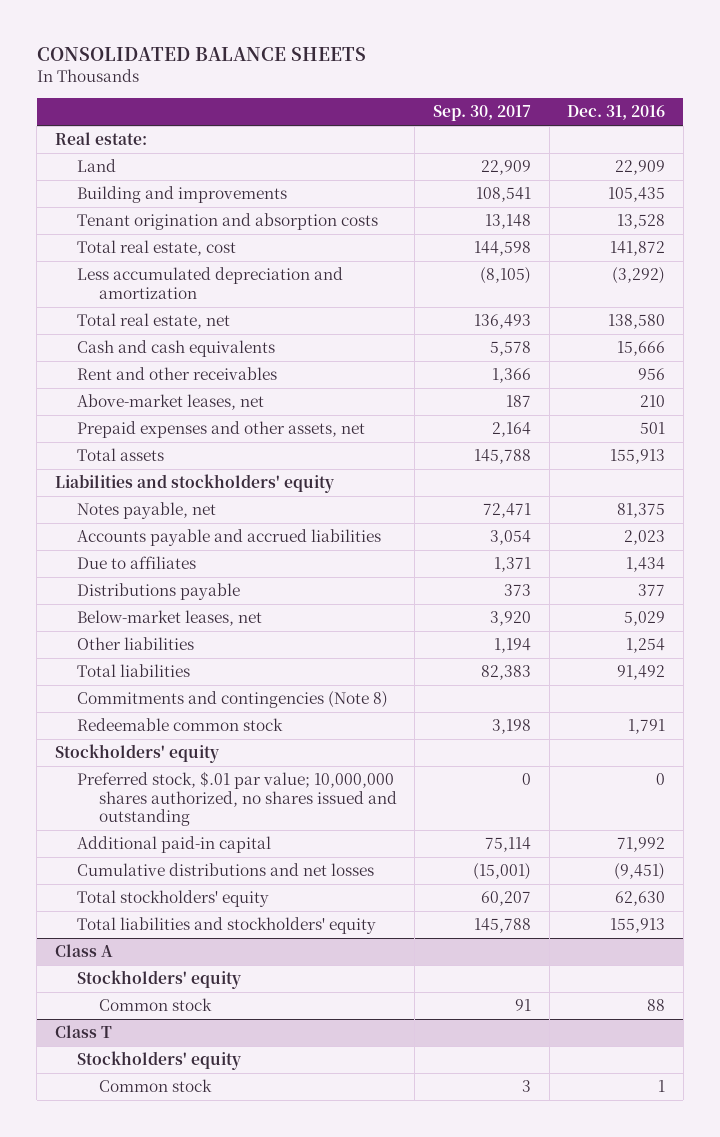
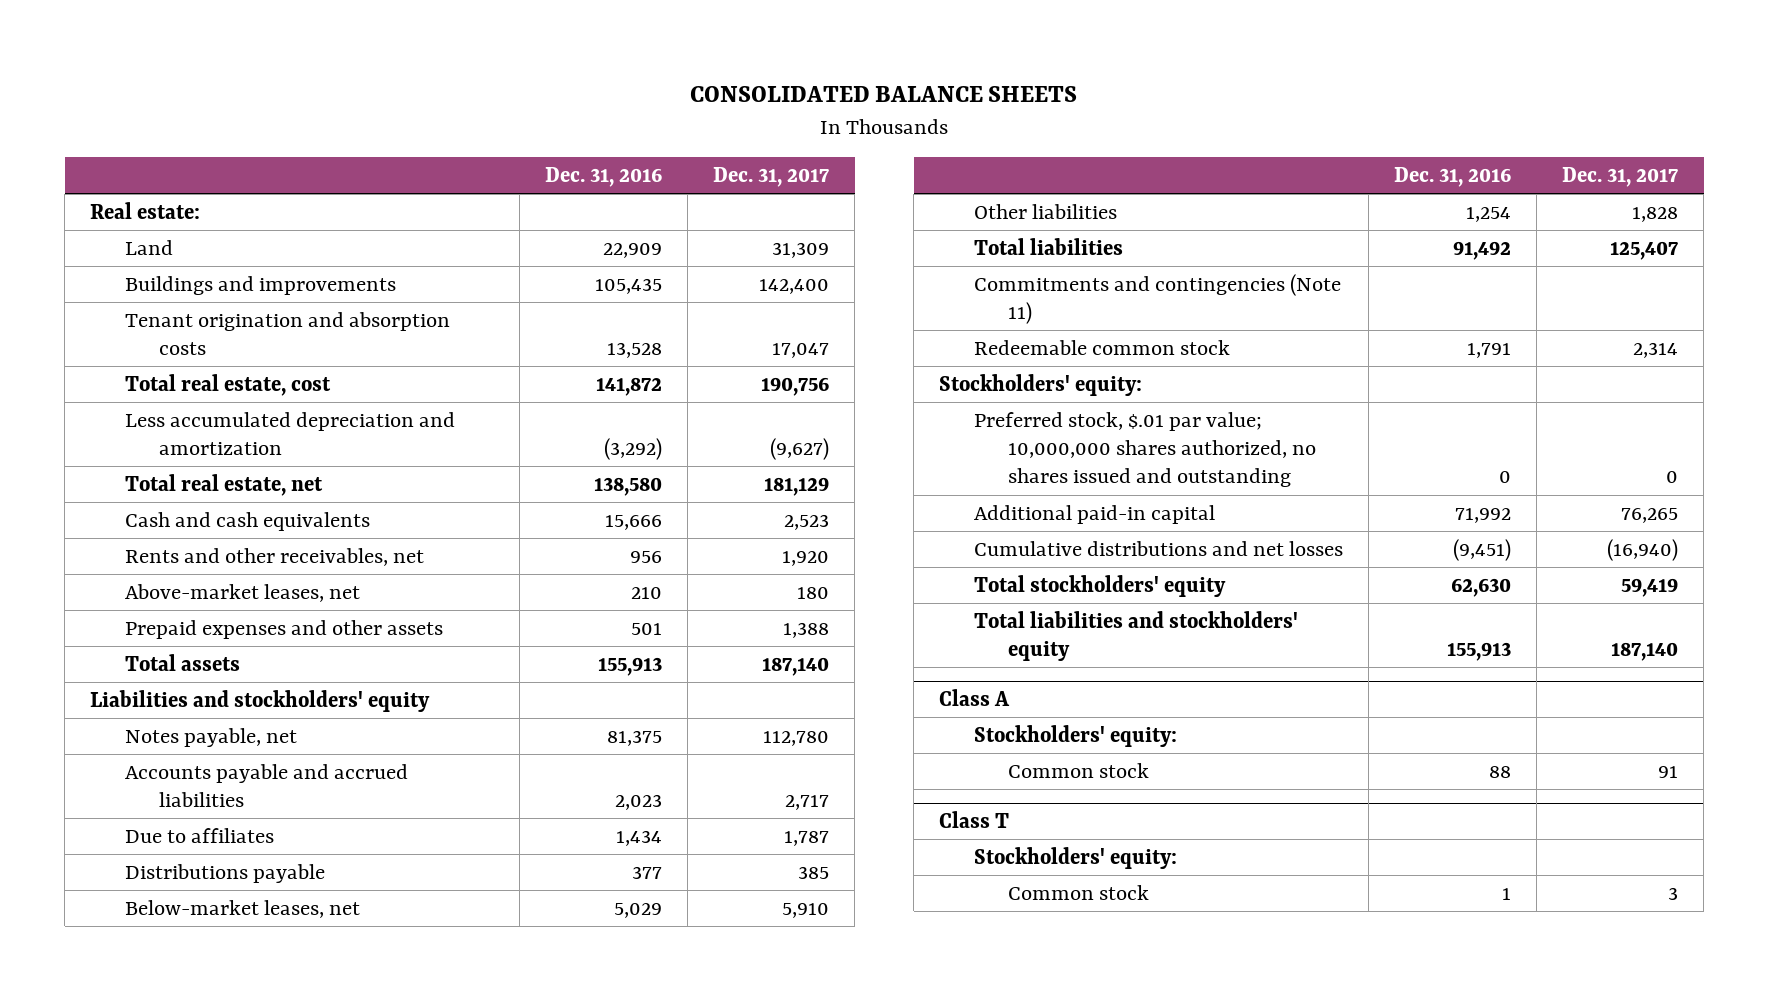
[433,105,532,122] Sep. 30, 2017 -> none
none -> [713,167,830,188] Dec. 31, 2017
[76,186,287,204] Building and improvements -> [124,275,396,295] Buildings and improvements
[76,367,277,381] Rent and other receivables -> [124,547,424,566] Rents and other receivables, net
[76,421,365,439] Prepaid expenses and other assets, net -> [124,619,443,639] Prepaid expenses and other assets
[76,691,388,709] Commitments and contingencies (Note 8) -> [973,273,1341,325] Commitments and contingencies (Note 11)
[54,744,219,764] Stockholders' equity -> [939,373,1143,396] Stockholders' equity:
[76,970,241,990] Stockholders' equity -> [973,724,1177,747] Stockholders' equity:
[76,1051,241,1071] Stockholders' equity -> [973,846,1177,869] Stockholders' equity:

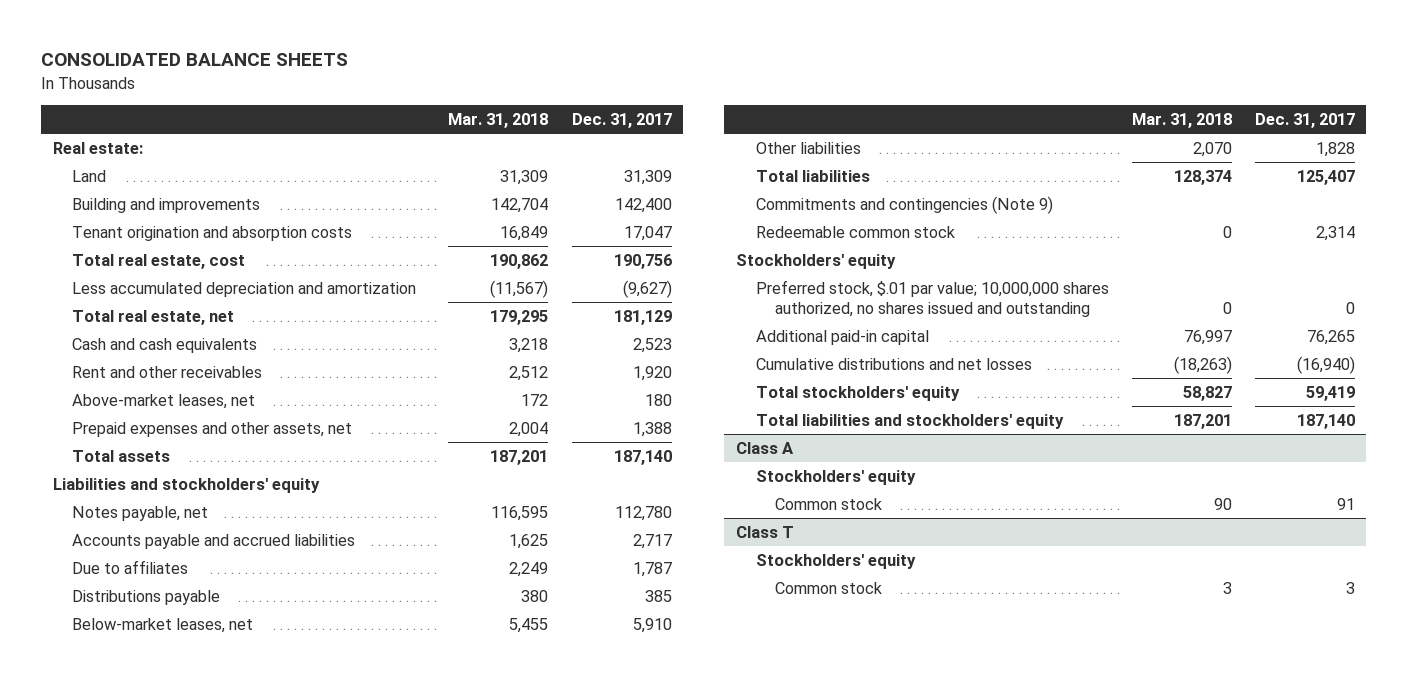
[544,167,662,188] Dec. 31, 2016 -> none
none -> [448,113,549,129] Mar. 31, 2018
[124,275,396,295] Buildings and improvements -> [72,197,261,213] Building and improvements
[124,547,424,566] Rents and other receivables, net -> [72,365,263,378] Rent and other receivables
[124,619,443,639] Prepaid expenses and other assets -> [72,421,353,437] Prepaid expenses and other assets, net
[973,273,1341,325] Commitments and contingencies (Note 11) -> [755,195,1053,214] Commitments and contingencies (Note 9)
[939,373,1143,396] Stockholders' equity: -> [735,253,896,269] Stockholders' equity
[973,724,1177,747] Stockholders' equity: -> [755,469,916,485] Stockholders' equity
[973,846,1177,869] Stockholders' equity: -> [755,553,916,569] Stockholders' equity

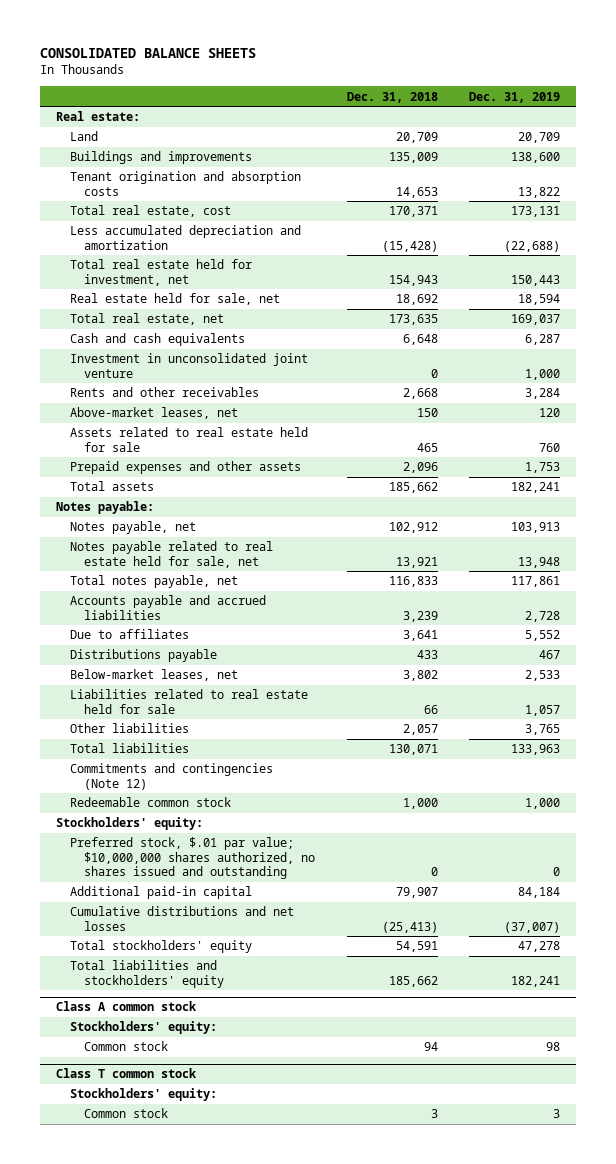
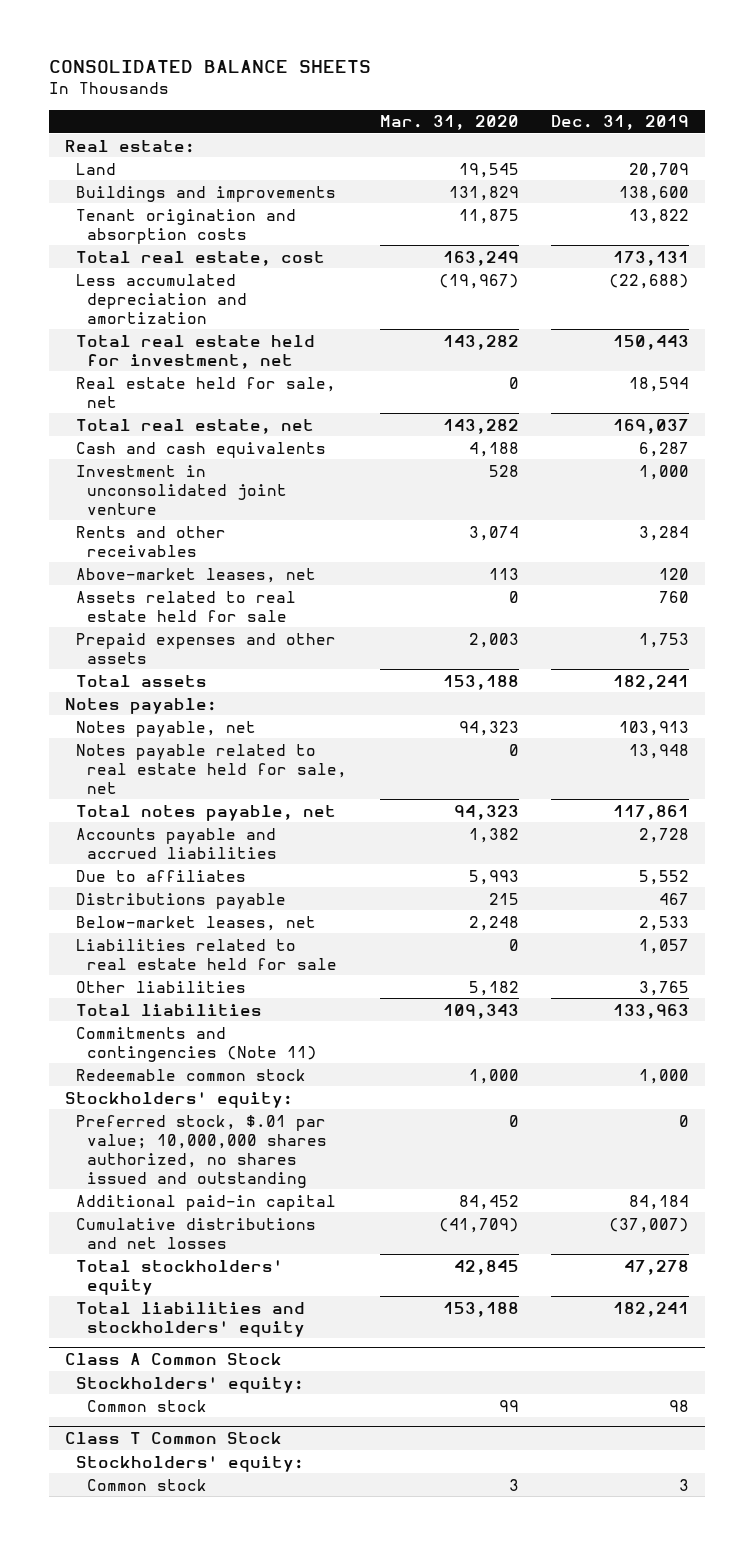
[346,91,438,103] Dec. 31, 2018 -> none
none -> [379,115,519,131] Mar. 31, 2020
[69,763,273,790] Commitments and contingencies (Note 12) -> [76,1026,318,1062] Commitments and contingencies (Note 11)
[69,837,316,879] Preferred stock, $.01 par value; $10,000,000 shares authorized, no shares issued and outstanding -> [76,1114,328,1188] Preferred stock, $.01 par value; 10,000,000 shares authorized, no shares issued and outstanding
[55,1001,197,1012] Class A common stock -> [65,1353,283,1366] Class A Common Stock
[55,1068,197,1079] Class T common stock -> [65,1432,283,1445] Class T Common Stock

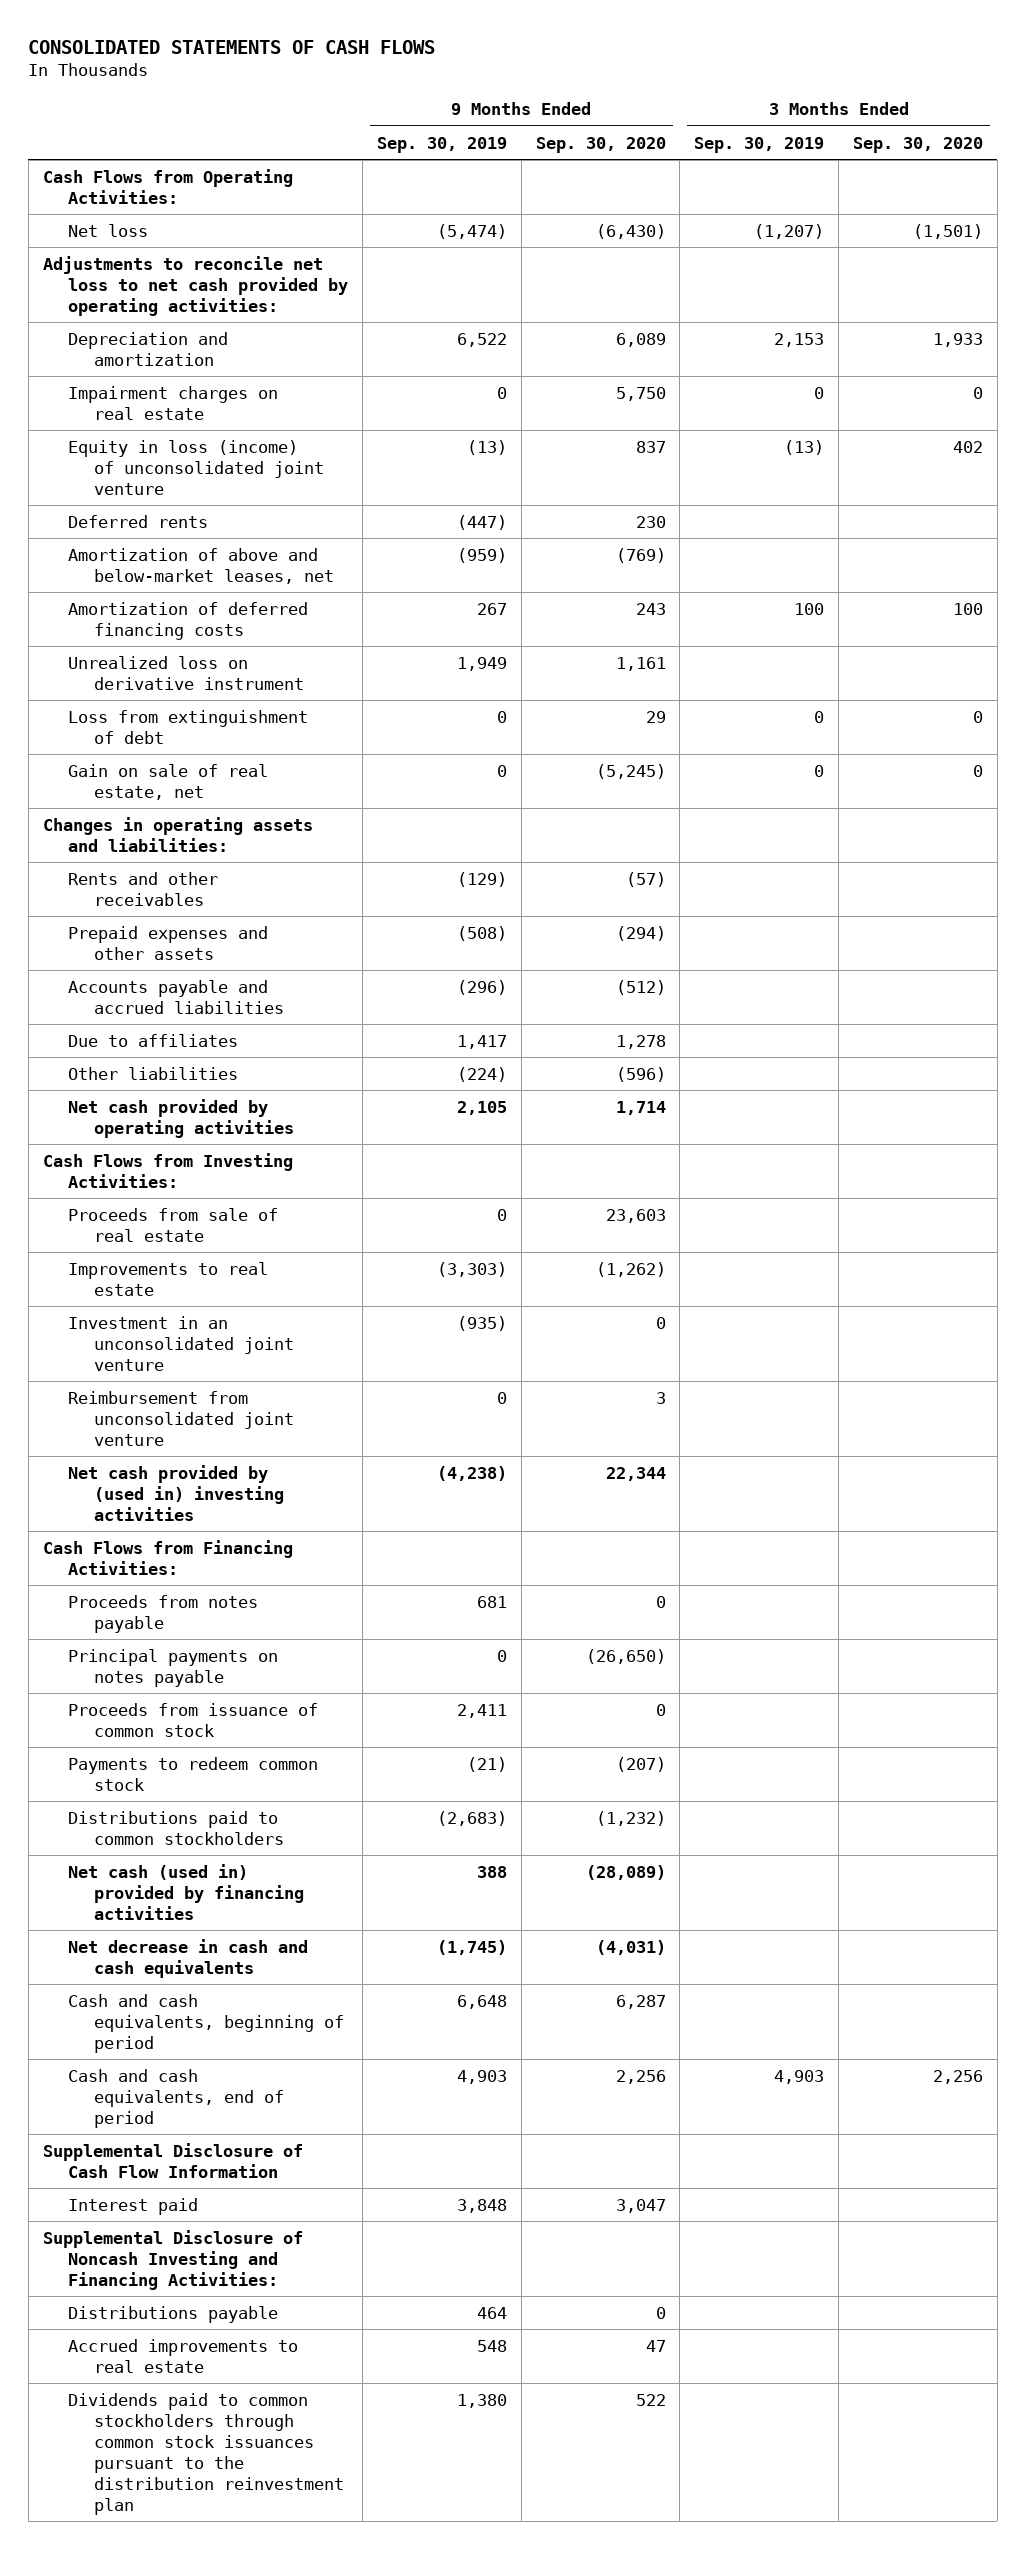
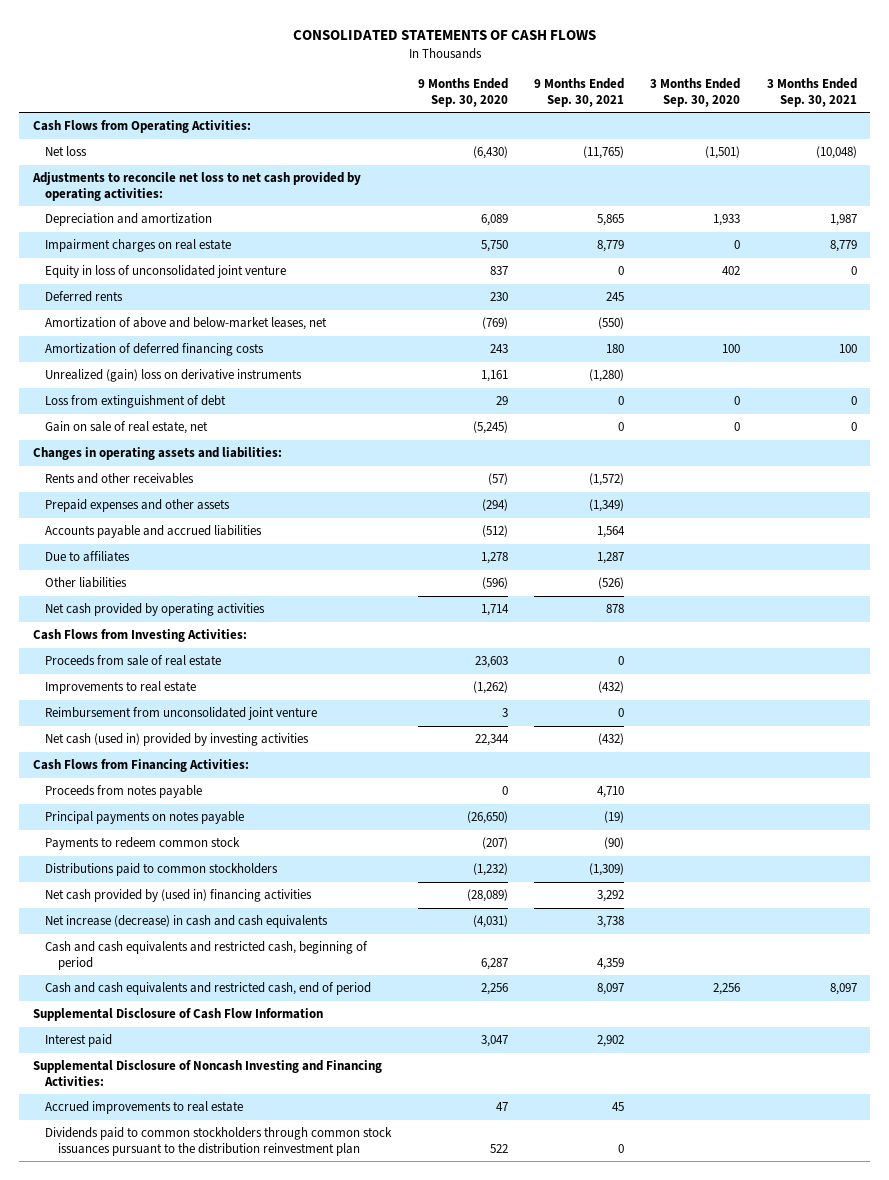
[376,136,507,153] Sep. 30, 2019 -> none
[694,136,825,153] Sep. 30, 2019 -> none
none -> [533,77,624,107] 9 Months Ended Sep. 30, 2021
none -> [766,77,857,107] 3 Months Ended Sep. 30, 2021
[68,439,324,495] Equity in loss (income) of unconsolidated joint venture -> [45,265,287,279] Equity in loss of unconsolidated joint venture
[68,655,304,690] Unrealized loss on derivative instrument -> [45,369,303,383] Unrealized (gain) loss on derivative instruments
[68,1315,294,1371] Investment in an unconsolidated joint venture -> none
[68,1464,284,1521] Net cash provided by (used in) investing activities -> [45,733,310,747] Net cash (used in) provided by investing activities
[68,1702,319,1737] Proceeds from issuance of common stock -> none
[68,1863,304,1920] Net cash (used in) provided by financing activities -> [45,889,313,903] Net cash provided by (used in) financing activities
[68,1938,309,1978] Net decrease in cash and cash equivalents -> [45,915,329,929] Net increase (decrease) in cash and cash equivalents
[68,1993,344,2053] Cash and cash equivalents, beginning of period -> [45,941,369,970] Cash and cash equivalents and restricted cash, beginning of period
[68,2068,284,2128] Cash and cash equivalents, end of period -> [45,982,372,996] Cash and cash equivalents and restricted cash, end of period
[68,2305,279,2323] Distributions payable -> none

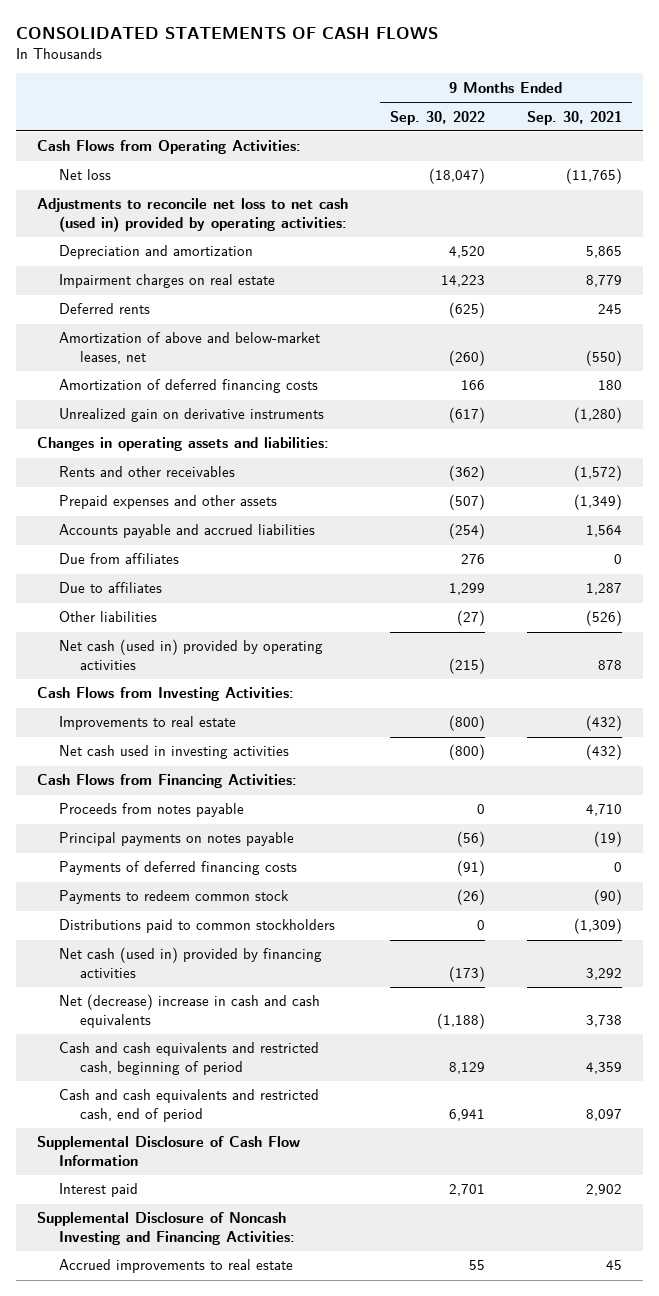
[417,77,508,107] 9 Months Ended Sep. 30, 2020 -> none
[650,77,741,107] 3 Months Ended Sep. 30, 2020 -> none
[766,77,857,107] 3 Months Ended Sep. 30, 2021 -> none
none -> [389,110,485,125] Sep. 30, 2022
[31,172,361,201] Adjustments to reconcile net loss to net cash provided by operating activities: -> [37,198,349,233] Adjustments to reconcile net loss to net cash (used in) provided by operating activities:
[45,265,287,279] Equity in loss of unconsolidated joint venture -> none
[45,395,227,409] Loss from extinguishment of debt -> none
[45,421,209,435] Gain on sale of real estate, net -> none
[45,369,303,383] Unrealized (gain) loss on derivative instruments -> [58,408,324,423] Unrealized gain on derivative instruments
none -> [58,553,179,565] Due from affiliates
[45,603,266,617] Net cash provided by operating activities -> [58,639,323,671] Net cash (used in) provided by operating activities
[45,655,222,667] Proceeds from sale of real estate -> none
[45,707,318,721] Reimbursement from unconsolidated joint venture -> none
[45,733,310,747] Net cash (used in) provided by investing activities -> [58,745,289,760] Net cash used in investing activities
none -> [58,861,297,876] Payments of deferred financing costs
[45,889,313,903] Net cash provided by (used in) financing activities -> [58,947,322,979] Net cash (used in) provided by financing activities
[45,915,329,929] Net increase (decrease) in cash and cash equivalents -> [58,994,320,1029] Net (decrease) increase in cash and cash equivalents
[45,1127,393,1156] Dividends paid to common stockholders through common stock issuances pursuant to the distribution reinvestment plan -> none

